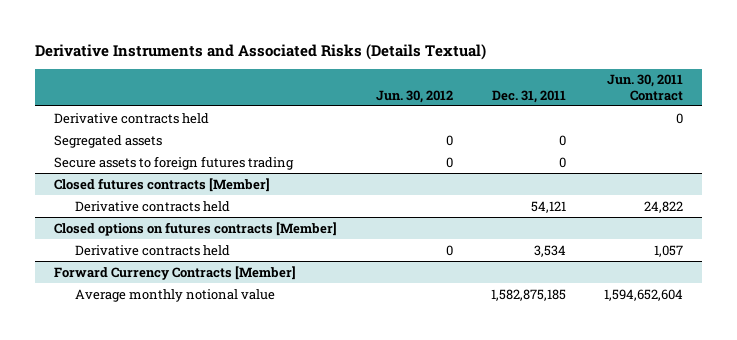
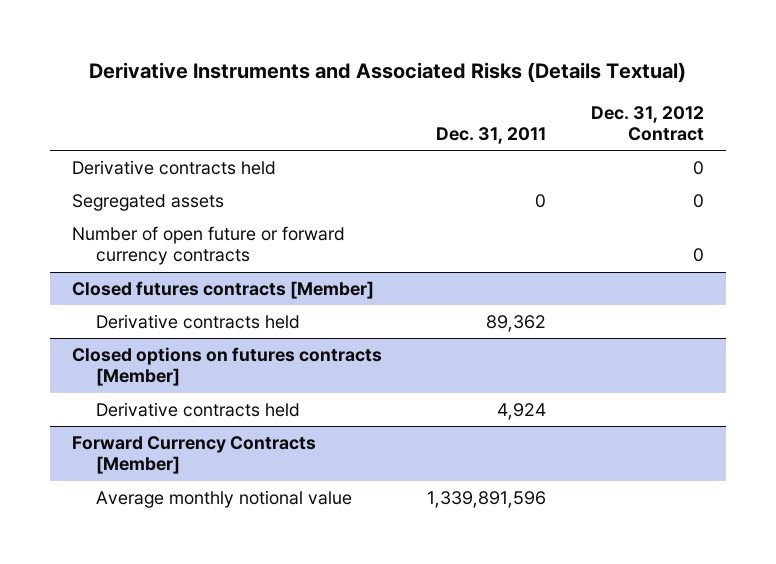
[375,89,453,103] Jun. 30, 2012 -> none
[606,74,683,101] Jun. 30, 2011 Contract -> none
none -> [590,105,704,141] Dec. 31, 2012 Contract
[54,155,295,170] Secure assets to foreign futures trading -> none
none -> [72,226,346,266] Number of open future or forward currency contracts
[530,200,566,213] 54,121 -> [486,315,547,333] 89,362
[533,244,566,257] 3,534 -> [497,403,547,421] 4,924
[490,288,566,301] 1,582,875,185 -> [427,491,547,509] 1,339,891,596

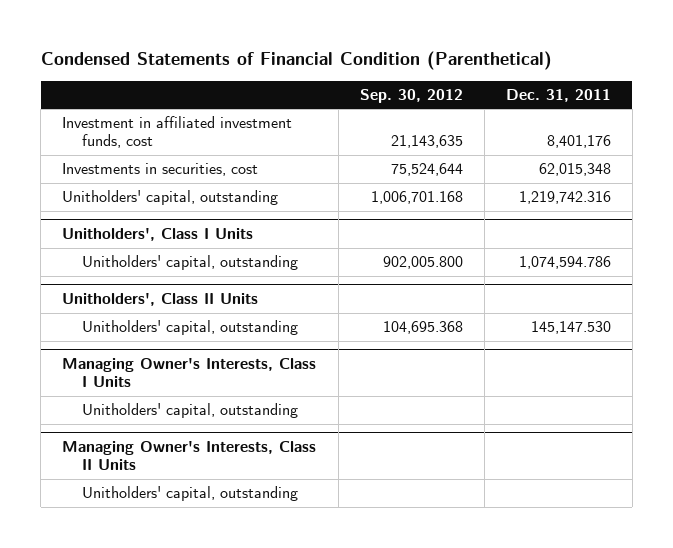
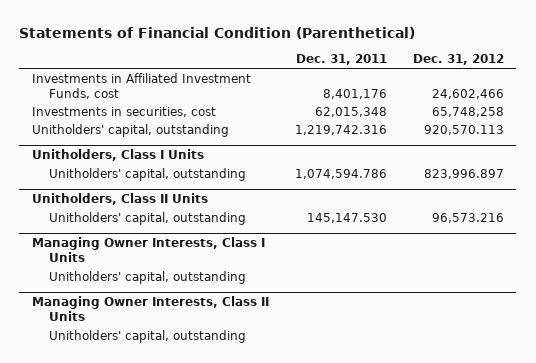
[40,51,552,71] Condensed Statements of Financial Condition (Parenthetical) -> [19,26,416,39] Statements of Financial Condition (Parenthetical)
[359,89,463,104] Sep. 30, 2012 -> none
none -> [412,54,504,66] Dec. 31, 2012
[62,116,293,149] Investment in affiliated investment funds, cost -> [32,72,252,99] Investments in Affiliated Investment Funds, cost
[62,228,254,242] Unitholders', Class I Units -> [32,149,205,162] Unitholders, Class I Units
[62,293,259,307] Unitholders', Class II Units -> [32,193,209,206] Unitholders, Class II Units
[62,358,317,388] Managing Owner's Interests, Class I Units -> [32,237,266,263] Managing Owner Interests, Class I Units
[62,441,317,471] Managing Owner's Interests, Class II Units -> [32,296,270,322] Managing Owner Interests, Class II Units

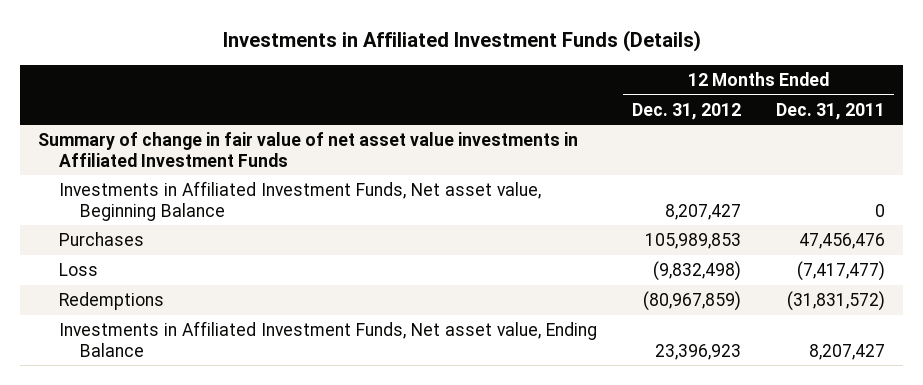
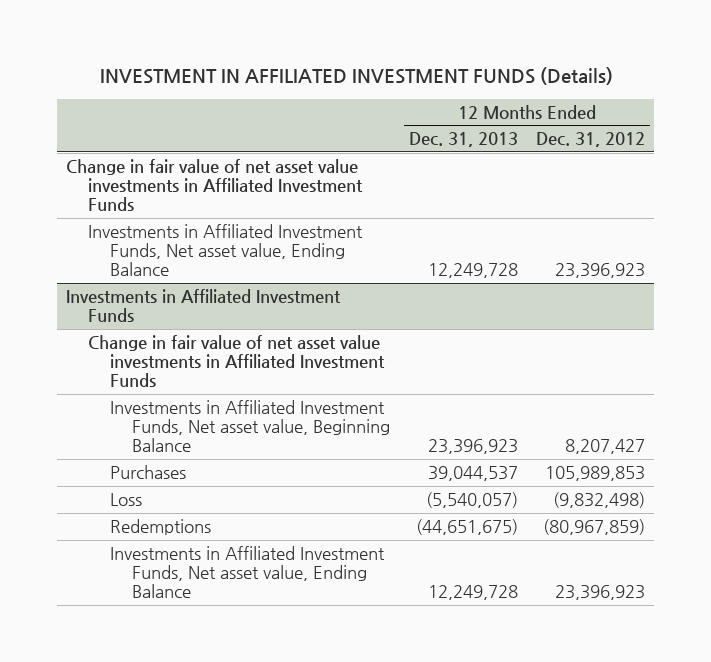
[222,30,701,53] Investments in Affiliated Investment Funds (Details) -> [99,67,613,86] INVESTMENT IN AFFILIATED INVESTMENT FUNDS (Details)
[776,102,886,120] Dec. 31, 2011 -> none
none -> [408,132,518,148] Dec. 31, 2013
[37,131,578,167] Summary of change in fair value of net asset value investments in Affiliated Investment Funds -> [66,159,364,212] Change in fair value of net asset value investments in Affiliated Investment Funds
none -> [88,224,364,277] Investments in Affiliated Investment Funds, Net asset value, Ending Balance
none -> [66,289,342,323] Investments in Affiliated Investment Funds
none -> [88,335,386,388] Change in fair value of net asset value investments in Affiliated Investment Funds

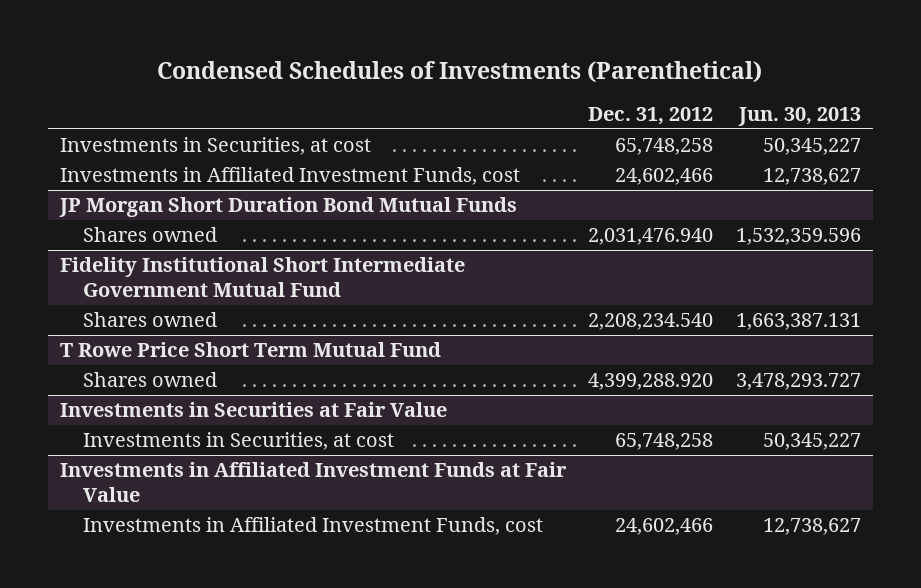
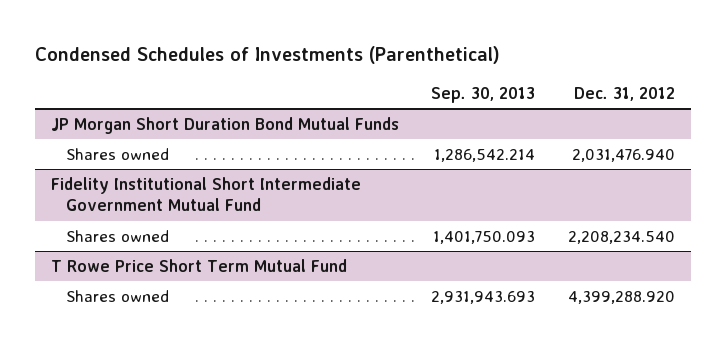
[738,107,862,127] Jun. 30, 2013 -> none
none -> [431,87,536,104] Sep. 30, 2013
[59,137,371,156] Investments in Securities, at cost -> none
[59,167,520,186] Investments in Affiliated Investment Funds, cost -> none
[59,402,447,418] Investments in Securities at Fair Value -> none
[82,432,394,451] Investments in Securities, at cost -> none
[59,462,567,502] Investments in Affiliated Investment Funds at Fair Value -> none
[82,517,543,536] Investments in Affiliated Investment Funds, cost -> none

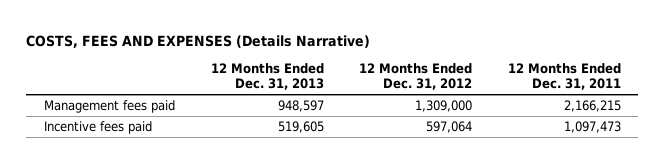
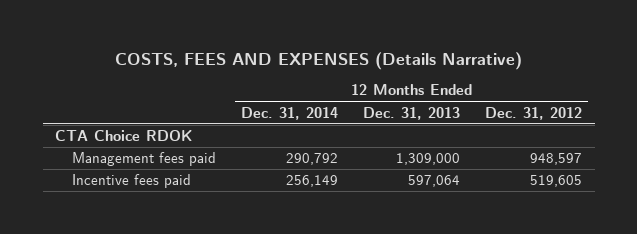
[507,63,621,90] 12 Months Ended Dec. 31, 2011 -> none
none -> [240,106,338,120] Dec. 31, 2014
none -> [55,130,193,142] CTA Choice RDOK
[277,100,324,113] 948,597 -> [396,153,461,166] 1,309,000
[415,100,473,113] 1,309,000 -> [530,153,583,166] 948,597
[277,121,324,134] 519,605 -> [408,175,461,188] 597,064
[426,121,473,134] 597,064 -> [530,175,583,188] 519,605

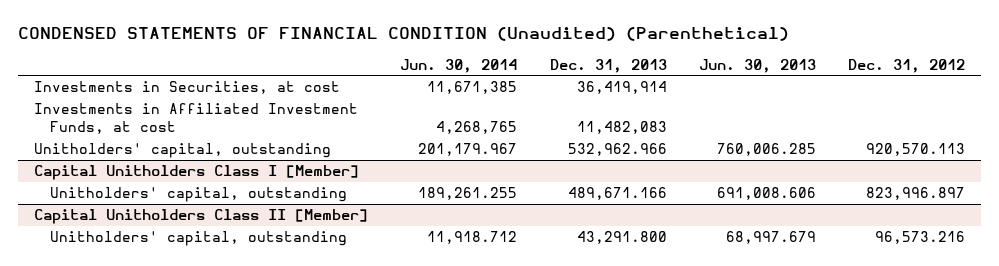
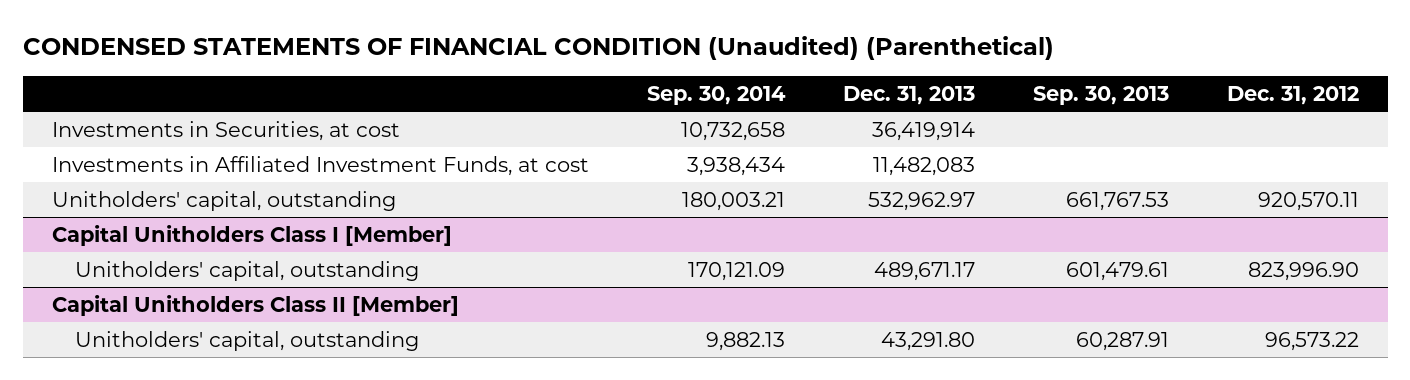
[400,58,518,73] Jun. 30, 2014 -> none
[698,58,816,73] Jun. 30, 2013 -> none
none -> [646,85,786,105] Sep. 30, 2014
none -> [1032,85,1169,105] Sep. 30, 2013
[567,143,667,157] 532,962.966 -> [867,191,975,211] 532,962.97
[866,143,966,157] 920,570.113 -> [1257,191,1359,211] 920,570.11
[567,187,667,201] 489,671.166 -> [873,261,975,281] 489,671.17
[866,187,966,201] 823,996.897 -> [1247,261,1359,281] 823,996.90
[576,231,667,245] 43,291.800 -> [880,331,975,351] 43,291.80
[875,231,966,245] 96,573.216 -> [1264,331,1359,351] 96,573.22

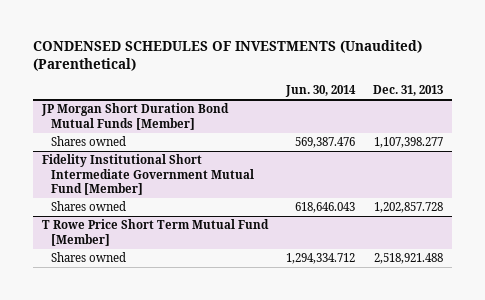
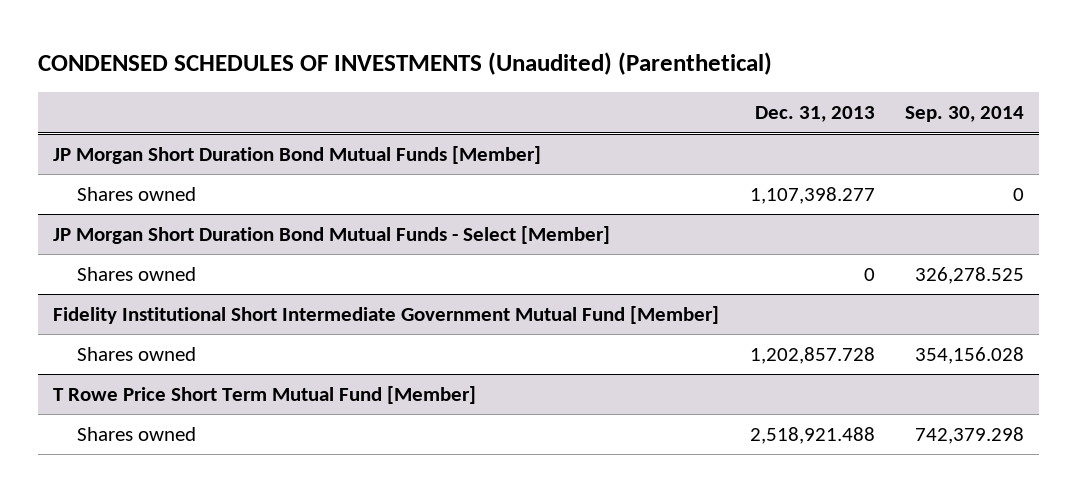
[285,85,357,98] Jun. 30, 2014 -> none
none -> [904,106,1024,123] Sep. 30, 2014
none -> [53,226,611,245] JP Morgan Short Duration Bond Mutual Funds - Select [Member]
none -> [76,267,196,282] Shares owned

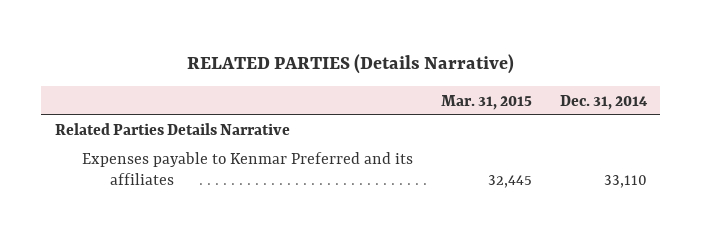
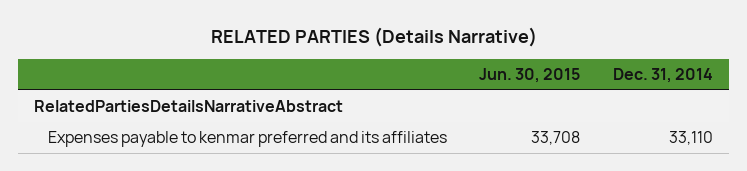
[440,94,532,110] Mar. 31, 2015 -> none
none -> [479,67,581,83] Jun. 30, 2015
[54,123,290,136] Related Parties Details Narrative -> [34,100,344,113] RelatedPartiesDetailsNarrativeAbstract
[82,152,414,185] Expenses payable to Kenmar Preferred and its affiliates -> [48,131,448,148] Expenses payable to kenmar preferred and its affiliates

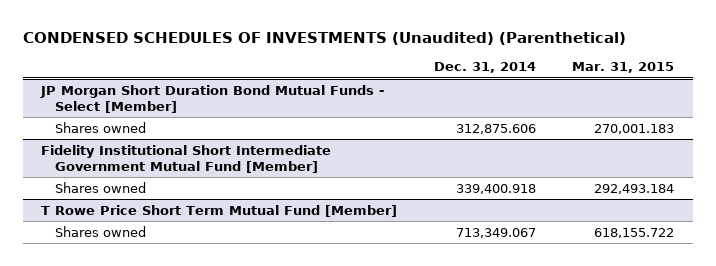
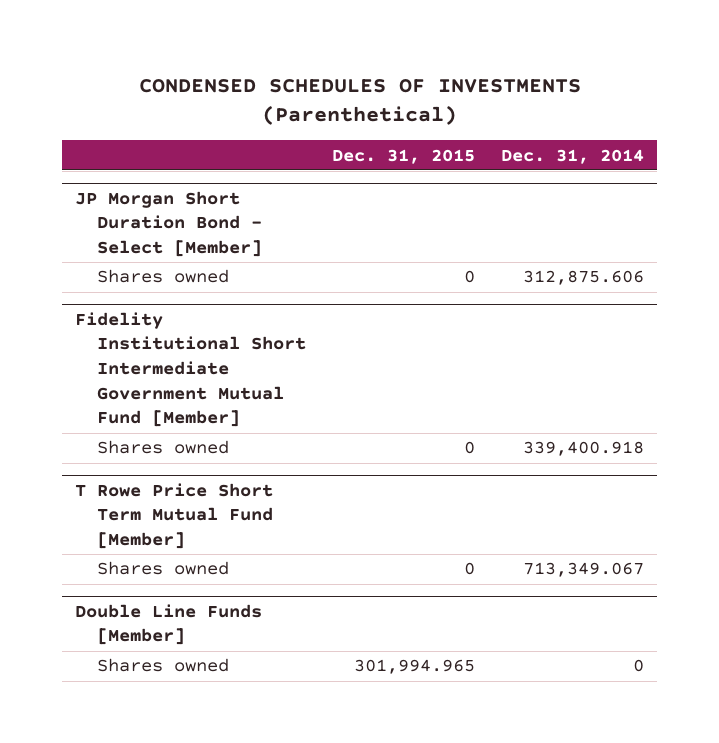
[23,31,627,45] CONDENSED SCHEDULES OF INVESTMENTS (Unaudited) (Parenthetical) -> [138,78,581,126] CONDENSED SCHEDULES OF INVESTMENTS (Parenthetical)
[572,62,675,74] Mar. 31, 2015 -> none
none -> [332,148,476,164] Dec. 31, 2015
[40,84,385,113] JP Morgan Short Duration Bond Mutual Funds - Select [Member] -> [75,190,263,258] JP Morgan Short Duration Bond - Select [Member]
none -> [75,603,263,646] Double Line Funds [Member]
none -> [97,658,230,673] Shares owned

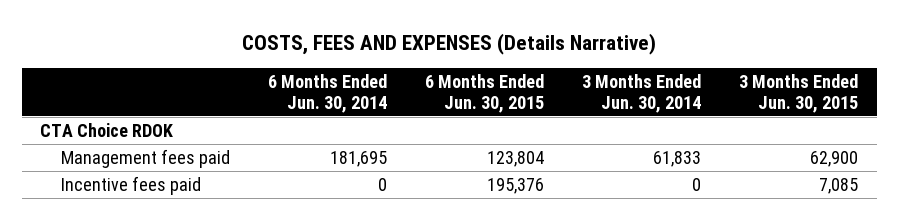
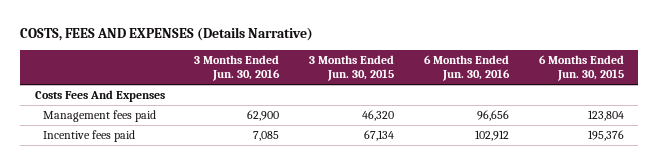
[268,73,388,113] 6 Months Ended Jun. 30, 2014 -> none
[582,73,702,113] 3 Months Ended Jun. 30, 2014 -> none
none -> [194,55,281,82] 3 Months Ended Jun. 30, 2016
none -> [423,55,510,82] 6 Months Ended Jun. 30, 2016
[40,123,174,138] CTA Choice RDOK -> none
none -> [34,90,165,103] Costs Fees And Expenses
[810,151,859,168] 62,900 -> [362,110,395,122] 46,320
[819,178,859,195] 7,085 -> [364,130,395,142] 67,134

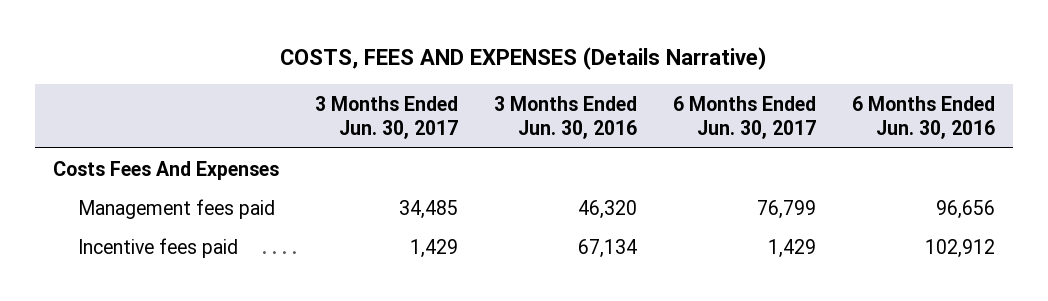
[309,55,395,82] 3 Months Ended Jun. 30, 2015 -> none
[538,55,624,82] 6 Months Ended Jun. 30, 2015 -> none
none -> [314,95,458,139] 3 Months Ended Jun. 30, 2017
none -> [672,95,816,139] 6 Months Ended Jun. 30, 2017
[247,110,280,122] 62,900 -> [577,199,637,219] 46,320
[253,131,280,142] 7,085 -> [577,238,637,258] 67,134

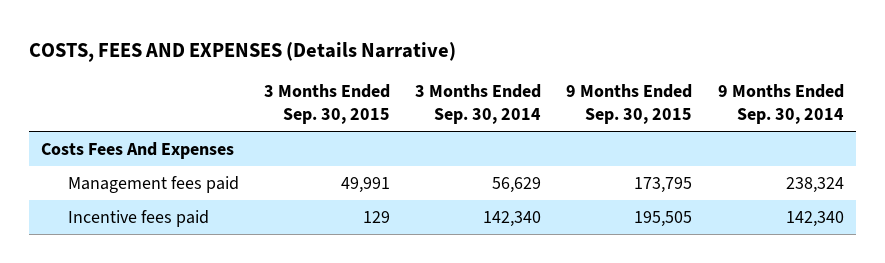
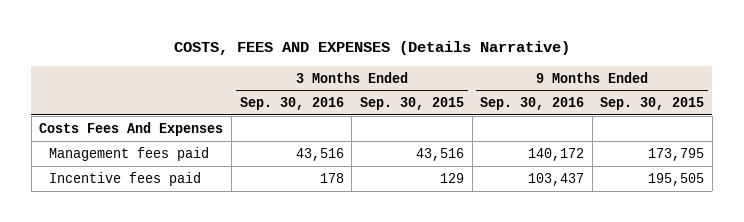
[415,84,542,125] 3 Months Ended Sep. 30, 2014 -> none
[717,84,844,125] 9 Months Ended Sep. 30, 2014 -> none
none -> [239,97,344,111] Sep. 30, 2016
none -> [480,97,585,111] Sep. 30, 2016
[341,176,391,193] 49,991 -> [415,147,464,161] 43,516

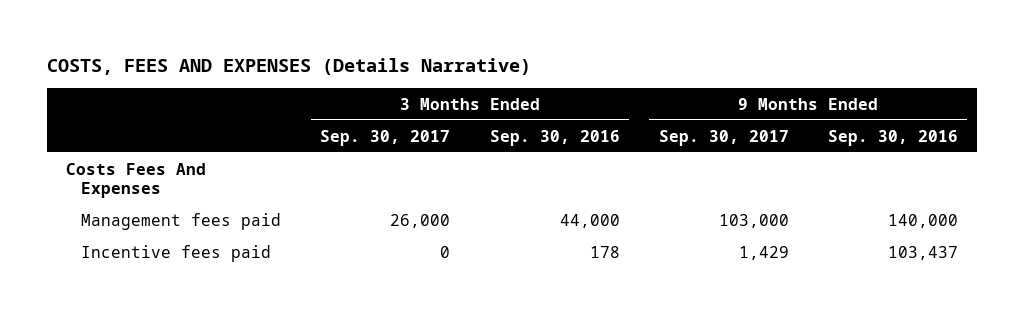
[359,97,464,111] Sep. 30, 2015 -> none
[600,97,705,111] Sep. 30, 2015 -> none
none -> [320,129,451,146] Sep. 30, 2017
none -> [658,129,789,146] Sep. 30, 2017
[295,147,344,161] 43,516 -> [559,213,620,228] 44,000
[528,147,585,161] 140,172 -> [887,213,958,228] 140,000

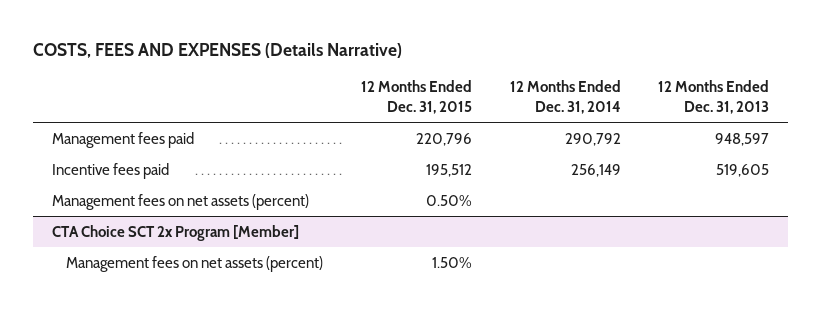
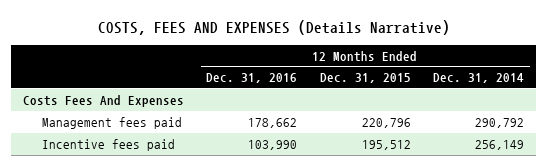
[658,80,770,114] 12 Months Ended Dec. 31, 2013 -> none
none -> [206,73,298,84] Dec. 31, 2016
none -> [22,94,184,107] Costs Fees And Expenses
[51,193,309,210] Management fees on net assets (percent) -> none
[51,224,299,241] CTA Choice SCT 2x Program [Member] -> none
[66,255,324,272] Management fees on net assets (percent) -> none

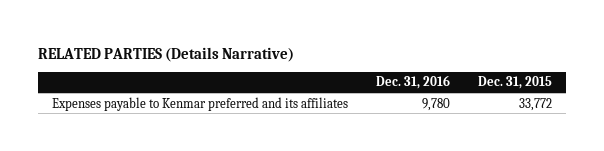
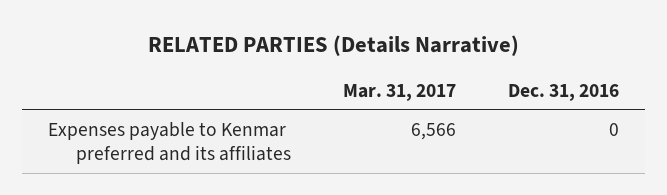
[477,76,552,90] Dec. 31, 2015 -> none
none -> [342,84,456,102] Mar. 31, 2017
[421,97,450,111] 9,780 -> [609,123,620,137] 0

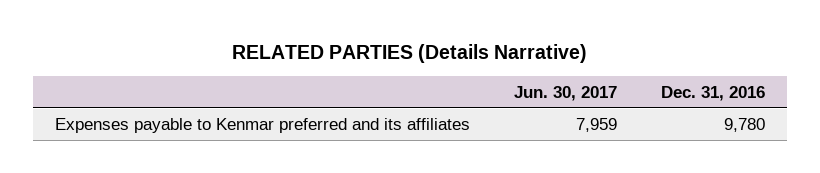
[342,84,456,102] Mar. 31, 2017 -> none
none -> [514,85,618,101] Jun. 30, 2017
[609,123,620,137] 0 -> [724,118,766,133] 9,780

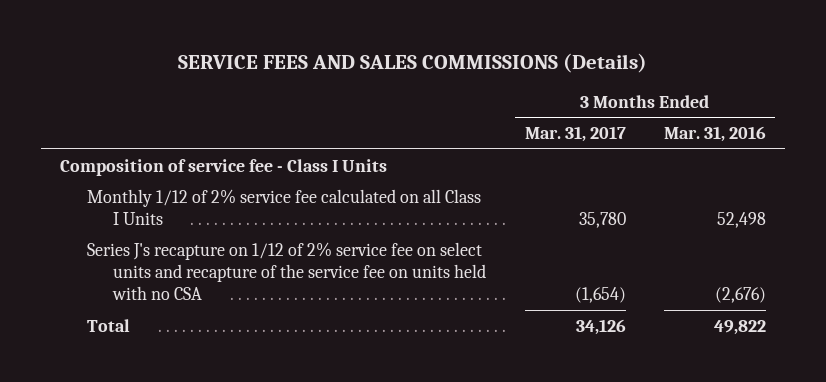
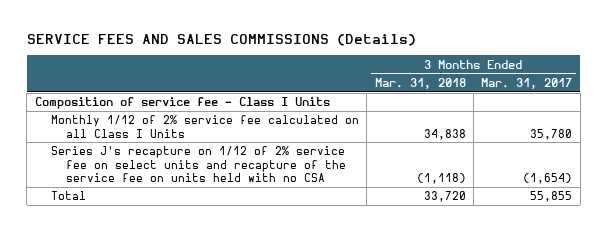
[663,126,766,143] Mar. 31, 2016 -> none
none -> [374,77,466,89] Mar. 31, 2018
[575,318,626,335] 34,126 -> [530,191,573,203] 55,855

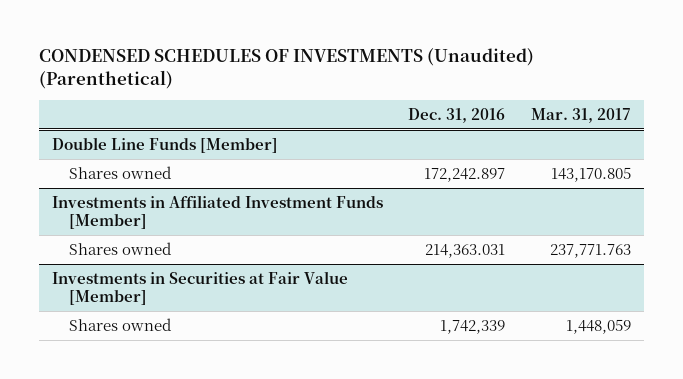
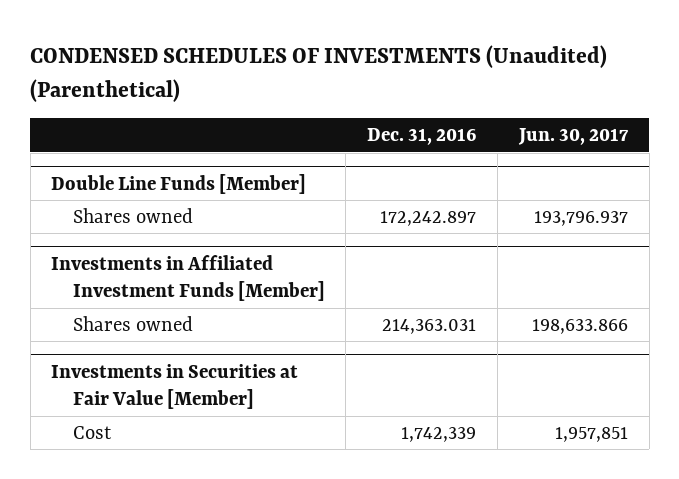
[531,107,632,123] Mar. 31, 2017 -> none
none -> [517,128,629,146] Jun. 30, 2017
[69,318,173,332] Shares owned -> [72,425,112,439] Cost

